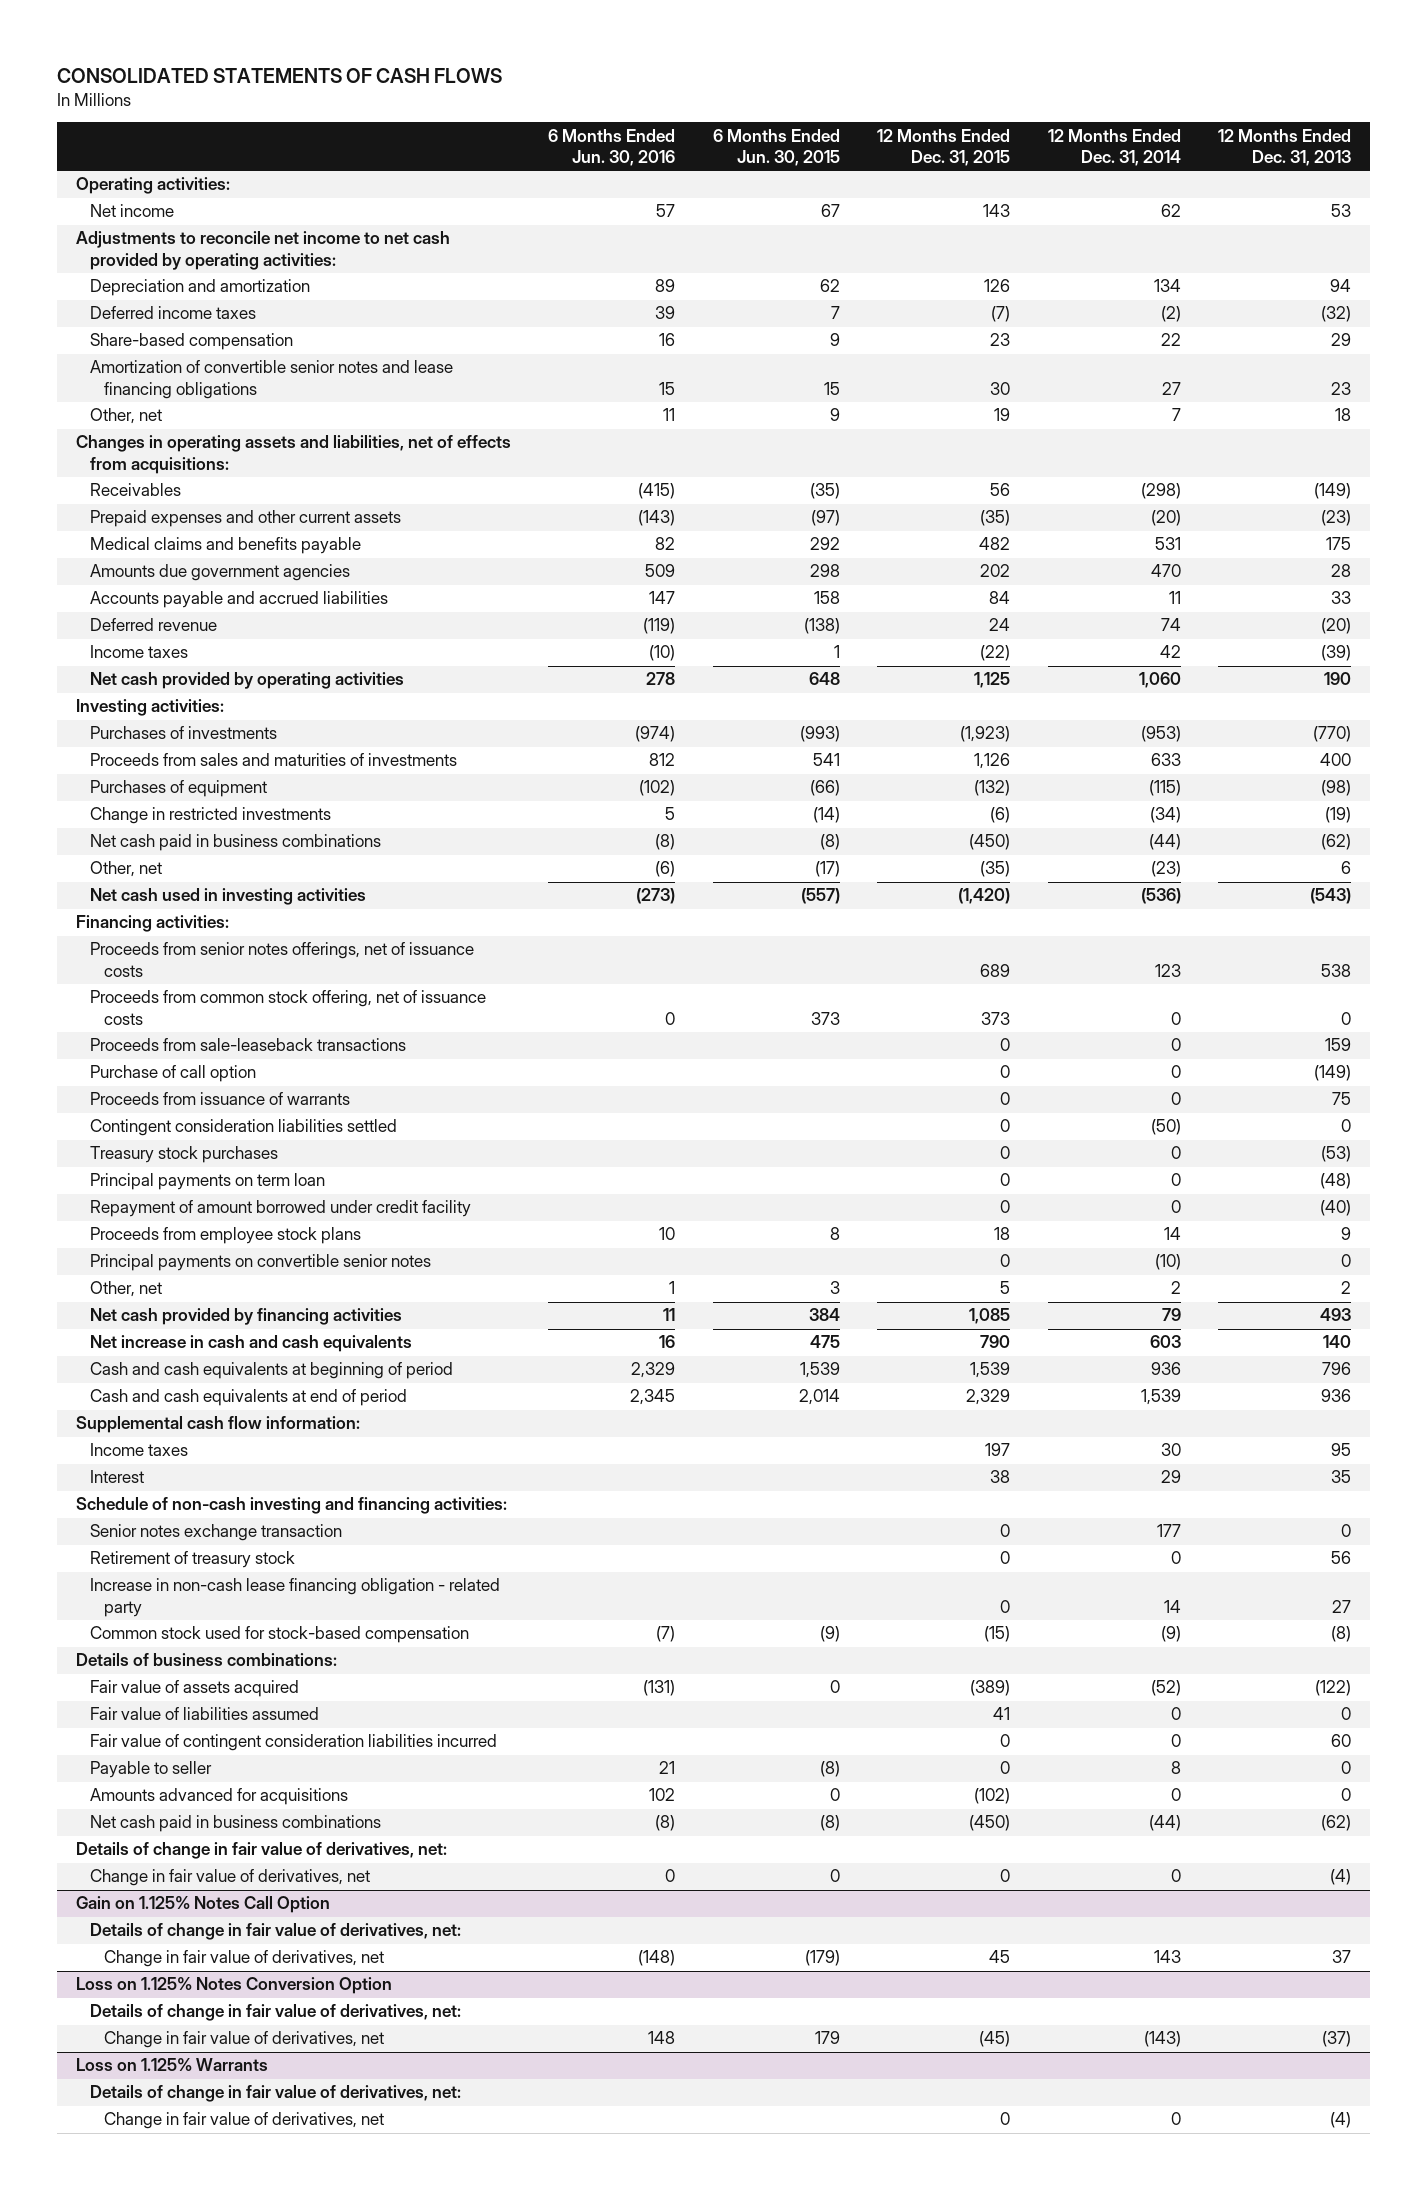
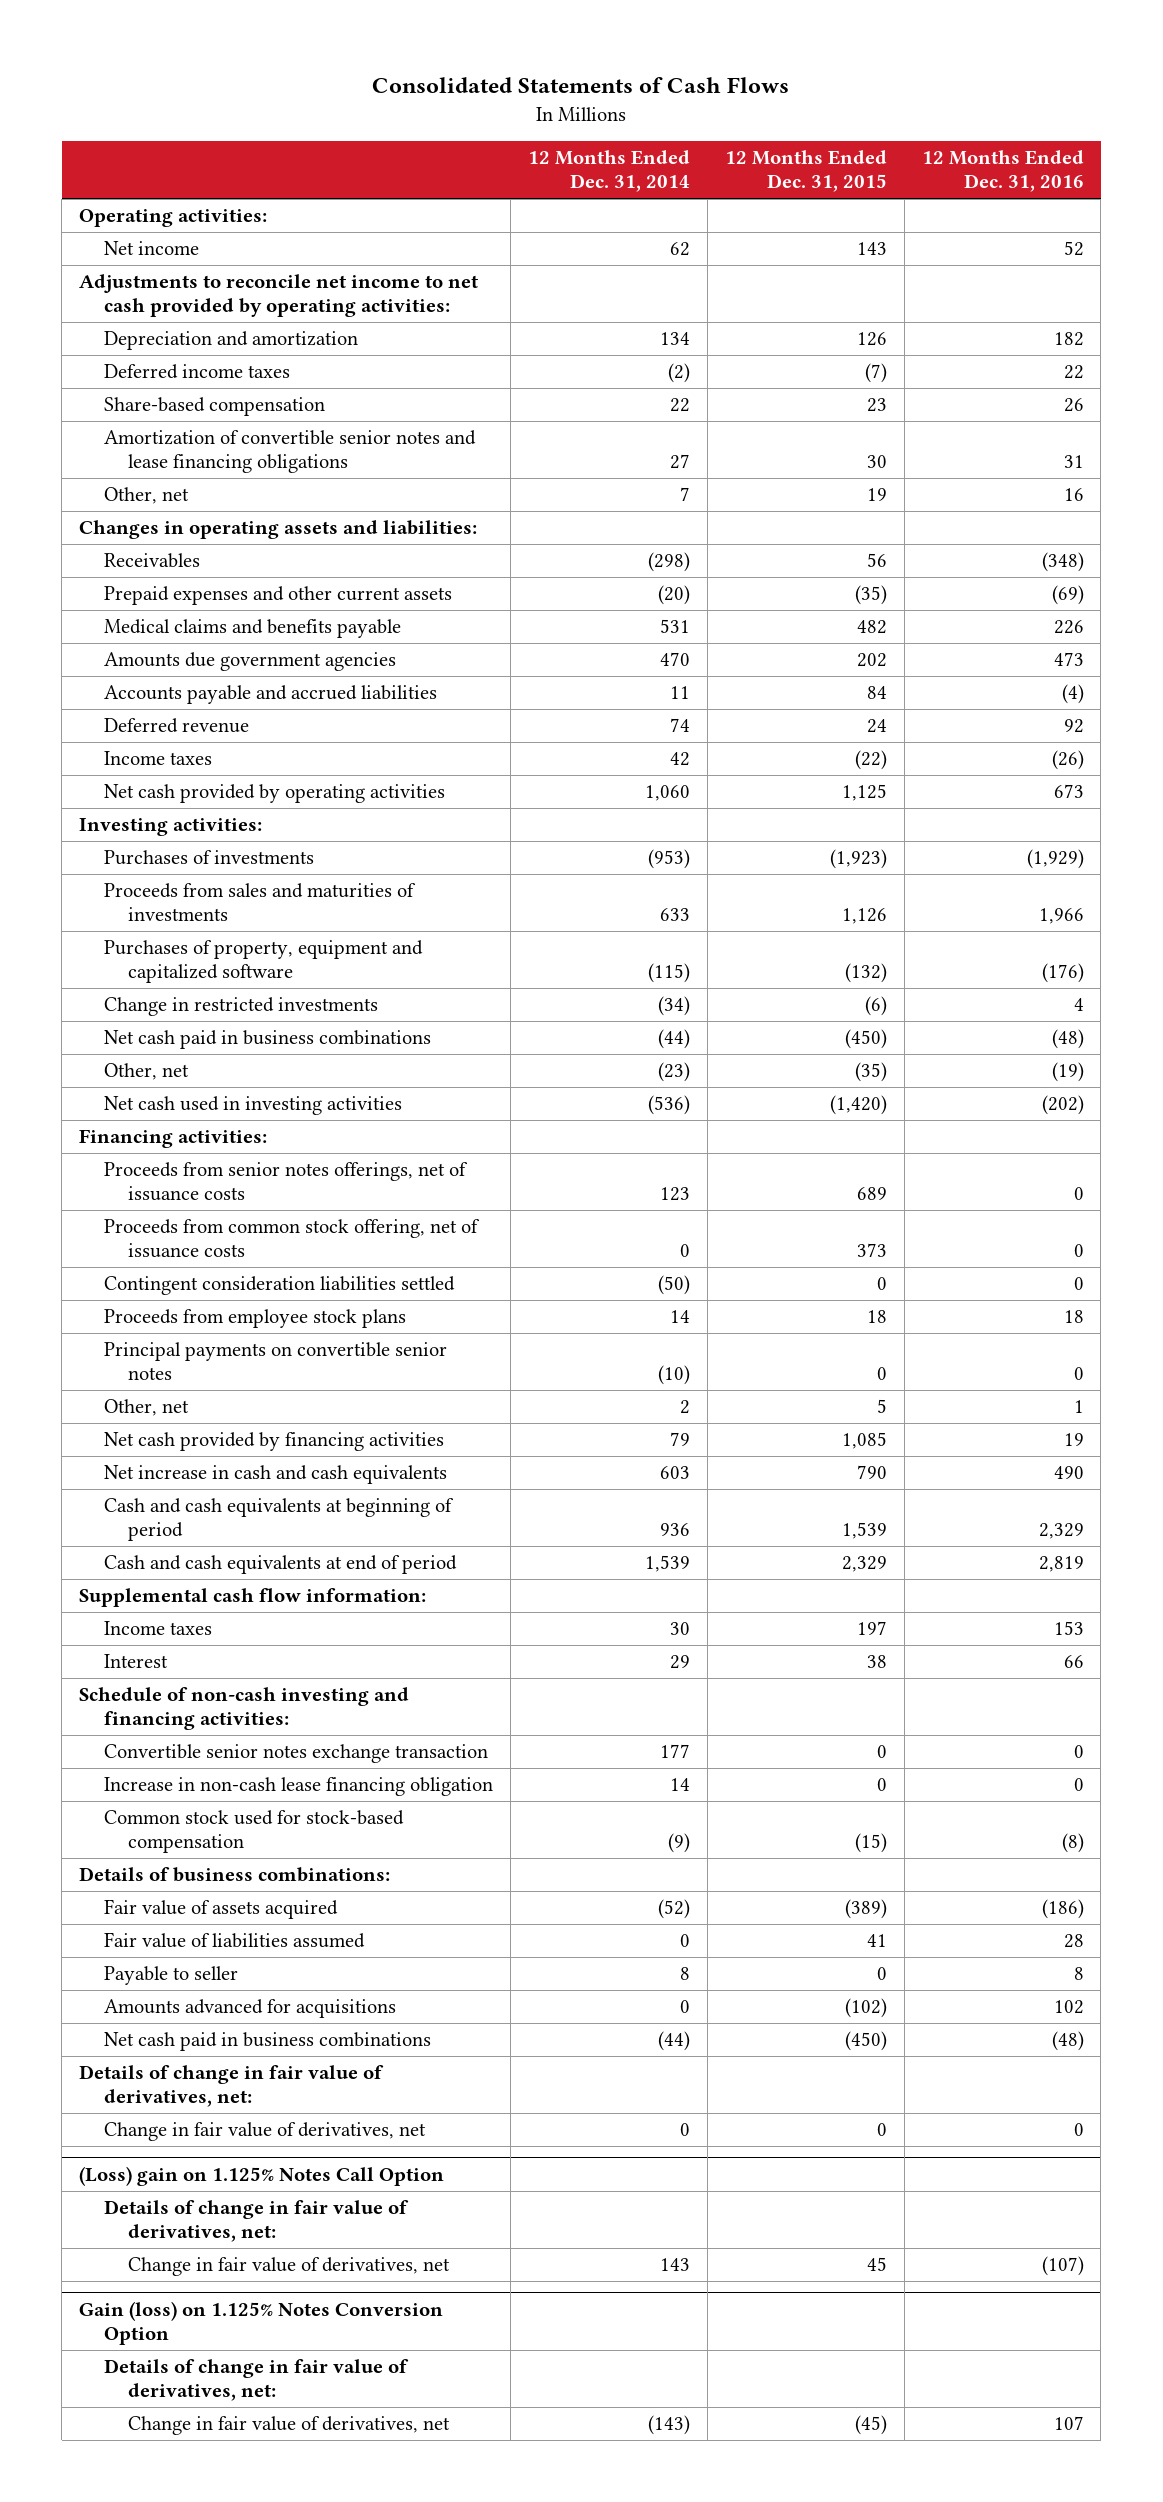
[56,67,502,83] CONSOLIDATED STATEMENTS OF CASH FLOWS -> [372,77,790,94] Consolidated Statements of Cash Flows
[548,128,676,166] 6 Months Ended Jun. 30, 2016 -> none
[712,128,840,166] 6 Months Ended Jun. 30, 2015 -> none
[1217,128,1351,166] 12 Months Ended Dec. 31, 2013 -> none
none -> [921,150,1084,192] 12 Months Ended Dec. 31, 2016
[75,435,511,474] Changes in operating assets and liabilities, net of effects from acquisitions: -> [79,520,478,540] Changes in operating assets and liabilities:
[89,780,267,798] Purchases of equipment -> [103,940,423,983] Purchases of property, equipment and capitalized software
[89,1038,406,1052] Proceeds from sale-leaseback transactions -> none
[89,1065,256,1083] Purchase of call option -> none
[89,1092,350,1106] Proceeds from issuance of warrants -> none
[89,1146,278,1164] Treasury stock purchases -> none
[89,1173,325,1191] Principal payments on term loan -> none
[89,1200,471,1218] Repayment of amount borrowed under credit facility -> none
[89,1551,295,1569] Retirement of treasury stock -> none
[89,1524,342,1542] Senior notes exchange transaction -> [103,1744,488,1764] Convertible senior notes exchange transaction
[89,1578,500,1617] Increase in non-cash lease financing obligation - related party -> [103,1777,493,1797] Increase in non-cash lease financing obligation
[89,1734,497,1752] Fair value of contingent consideration liabilities incurred -> none
[75,1896,330,1914] Gain on 1.125% Notes Call Option -> [79,2166,445,2187] (Loss) gain on 1.125% Notes Call Option
[75,1977,392,1995] Loss on 1.125% Notes Conversion Option -> [79,2301,444,2345] Gain (loss) on 1.125% Notes Conversion Option
[75,2058,268,2072] Loss on 1.125% Warrants -> none
[89,2085,461,2103] Details of change in fair value of derivatives, net: -> none
[103,2112,384,2130] Change in fair value of derivatives, net -> none

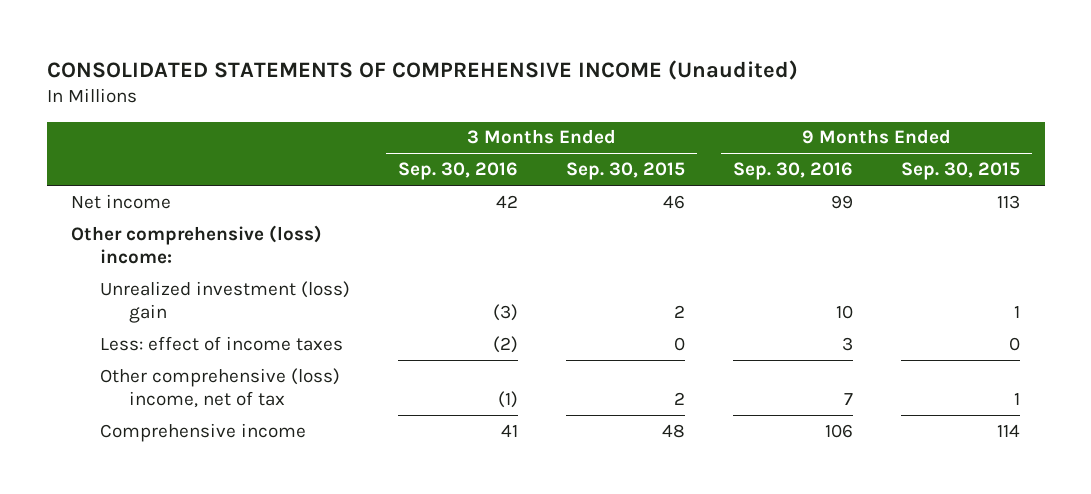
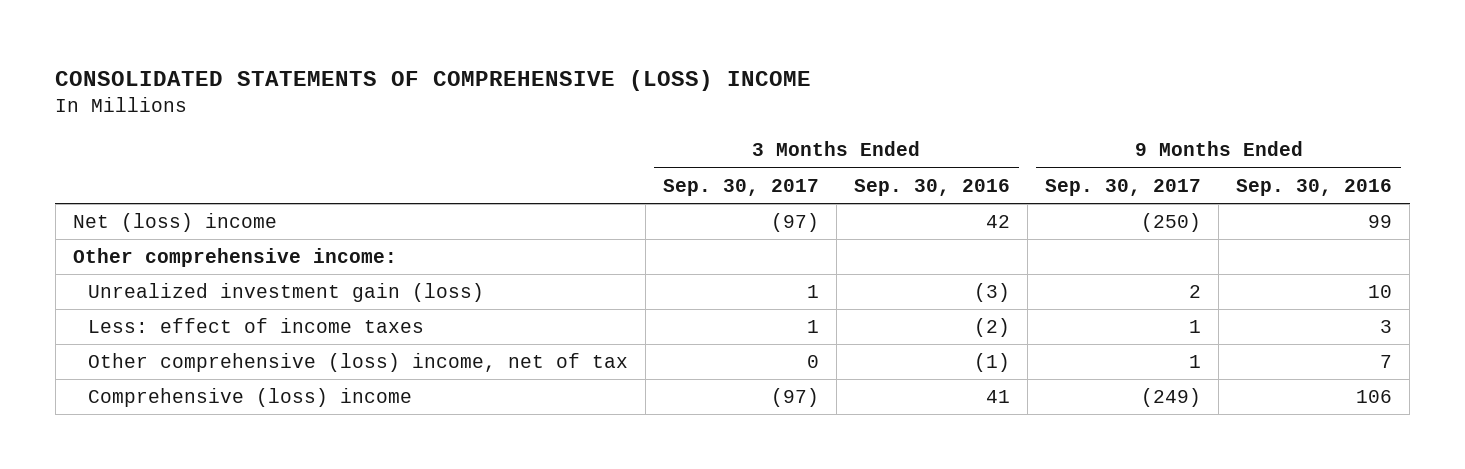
[46,59,798,80] CONSOLIDATED STATEMENTS OF COMPREHENSIVE INCOME (Unaudited) -> [55,69,812,91] CONSOLIDATED STATEMENTS OF COMPREHENSIVE (LOSS) INCOME
[566,162,686,181] Sep. 30, 2015 -> none
[901,162,1021,181] Sep. 30, 2015 -> none
none -> [662,178,819,196] Sep. 30, 2017
none -> [1045,178,1202,196] Sep. 30, 2017
[70,193,171,209] Net income -> [72,213,277,233] Net (loss) income
[70,224,322,265] Other comprehensive (loss) income: -> [72,248,397,268] Other comprehensive income:
[100,280,351,324] Unrealized investment (loss) gain -> [87,283,484,303] Unrealized investment gain (loss)
[100,422,307,442] Comprehensive income -> [87,388,412,408] Comprehensive (loss) income

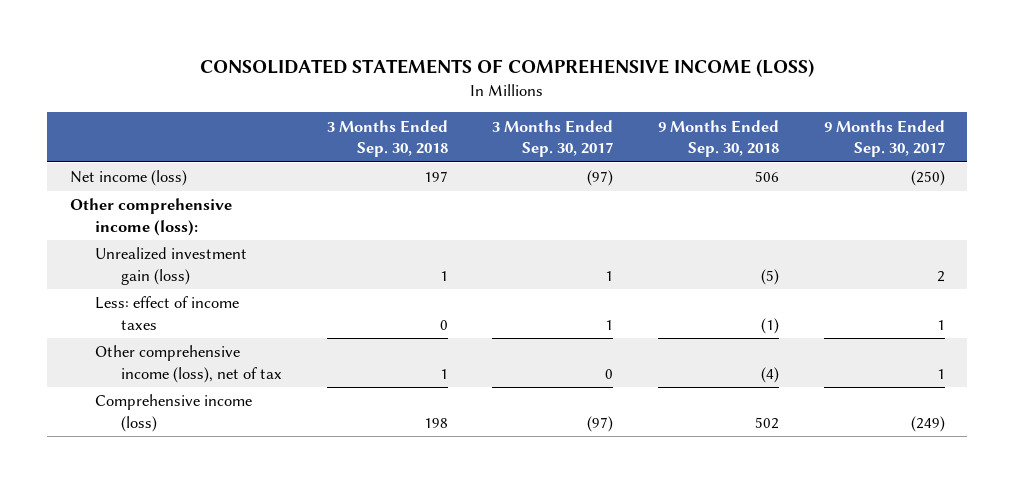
[55,69,812,91] CONSOLIDATED STATEMENTS OF COMPREHENSIVE (LOSS) INCOME -> [200,59,815,78] CONSOLIDATED STATEMENTS OF COMPREHENSIVE INCOME (LOSS)
[854,178,1011,196] Sep. 30, 2016 -> none
[1236,178,1393,196] Sep. 30, 2016 -> none
none -> [326,119,448,158] 3 Months Ended Sep. 30, 2018
none -> [657,119,779,158] 9 Months Ended Sep. 30, 2018
[72,213,277,233] Net (loss) income -> [69,170,187,187] Net income (loss)
[72,248,397,268] Other comprehensive income: -> [69,198,232,236] Other comprehensive income (loss):
[87,353,628,373] Other comprehensive (loss) income, net of tax -> [95,345,282,383] Other comprehensive income (loss), net of tax
[87,388,412,408] Comprehensive (loss) income -> [95,394,253,432] Comprehensive income (loss)

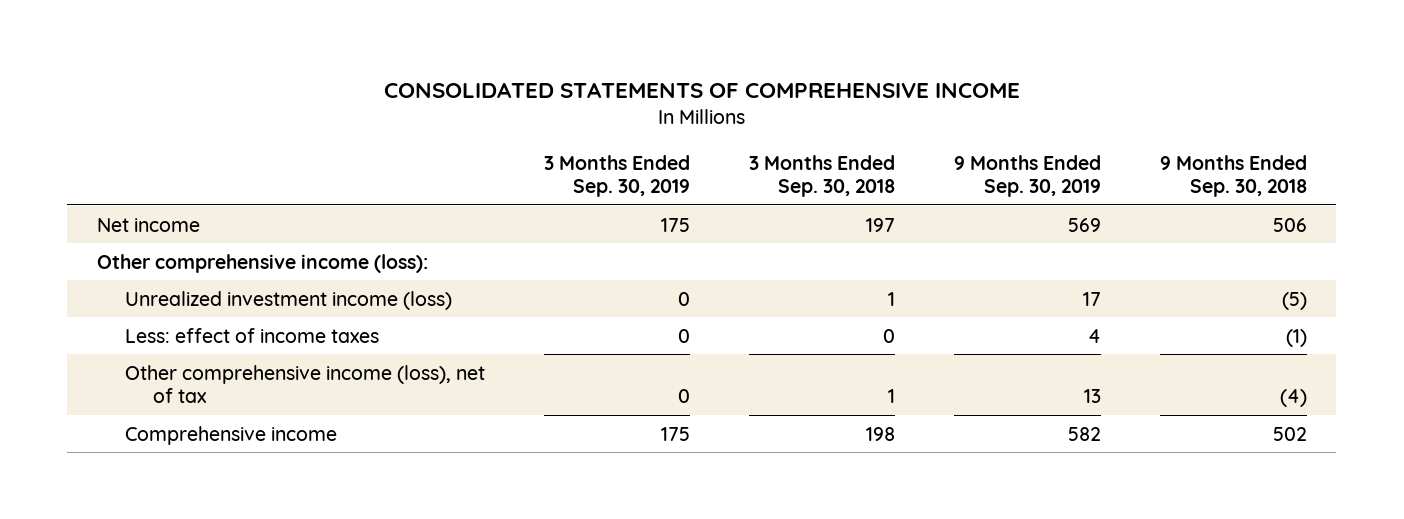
[200,59,815,78] CONSOLIDATED STATEMENTS OF COMPREHENSIVE INCOME (LOSS) -> [383,81,1020,98] CONSOLIDATED STATEMENTS OF COMPREHENSIVE INCOME
[492,119,614,158] 3 Months Ended Sep. 30, 2017 -> none
[823,119,945,158] 9 Months Ended Sep. 30, 2017 -> none
none -> [543,154,690,198] 3 Months Ended Sep. 30, 2019
none -> [953,154,1101,198] 9 Months Ended Sep. 30, 2019
[69,170,187,187] Net income (loss) -> [96,217,200,232] Net income
[95,247,248,285] Unrealized investment gain (loss) -> [125,290,453,310] Unrealized investment income (loss)
[95,394,253,432] Comprehensive income (loss) -> [125,425,338,445] Comprehensive income

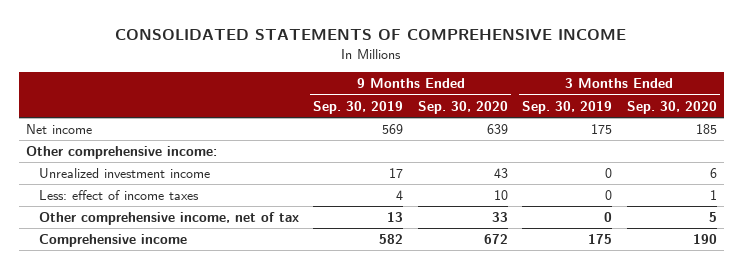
[748,154,895,198] 3 Months Ended Sep. 30, 2018 -> none
[1159,154,1307,198] 9 Months Ended Sep. 30, 2018 -> none
none -> [417,100,508,114] Sep. 30, 2020
none -> [626,100,717,114] Sep. 30, 2020
[96,253,428,273] Other comprehensive income (loss): -> [26,145,218,159] Other comprehensive income:
[125,290,453,310] Unrealized investment income (loss) -> [38,167,210,178] Unrealized investment income
[125,364,486,404] Other comprehensive income (loss), net of tax -> [38,211,299,225] Other comprehensive income, net of tax

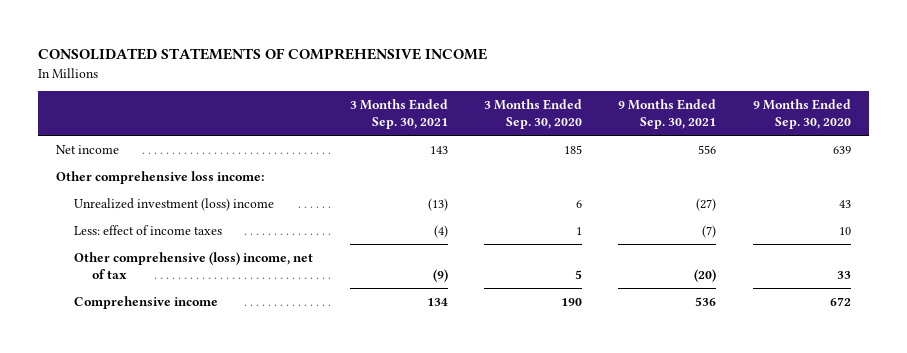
[313,100,404,114] Sep. 30, 2019 -> none
[522,100,613,114] Sep. 30, 2019 -> none
none -> [349,99,448,130] 3 Months Ended Sep. 30, 2021
none -> [618,99,717,130] 9 Months Ended Sep. 30, 2021
[26,145,218,159] Other comprehensive income: -> [56,170,265,184] Other comprehensive loss income:
[38,167,210,178] Unrealized investment income -> [74,197,275,211] Unrealized investment (loss) income
[38,211,299,225] Other comprehensive income, net of tax -> [74,251,314,279] Other comprehensive (loss) income, net of tax

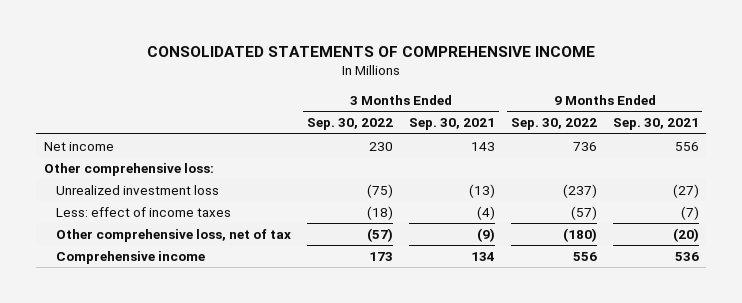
[483,99,582,130] 3 Months Ended Sep. 30, 2020 -> none
[752,99,851,130] 9 Months Ended Sep. 30, 2020 -> none
none -> [307,118,394,131] Sep. 30, 2022
none -> [510,118,597,131] Sep. 30, 2022
[56,170,265,184] Other comprehensive loss income: -> [43,163,214,177] Other comprehensive loss:
[74,197,275,211] Unrealized investment (loss) income -> [56,185,220,196] Unrealized investment loss
[74,251,314,279] Other comprehensive (loss) income, net of tax -> [56,229,292,243] Other comprehensive loss, net of tax

